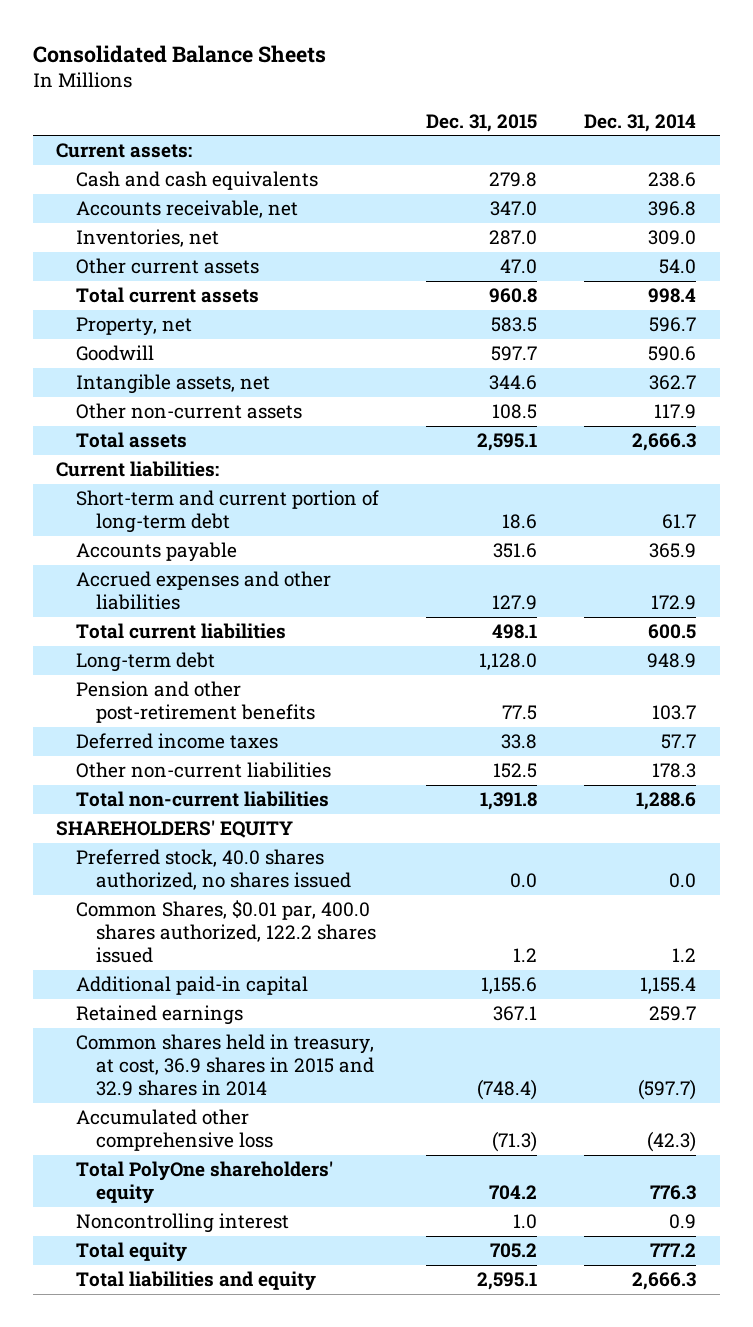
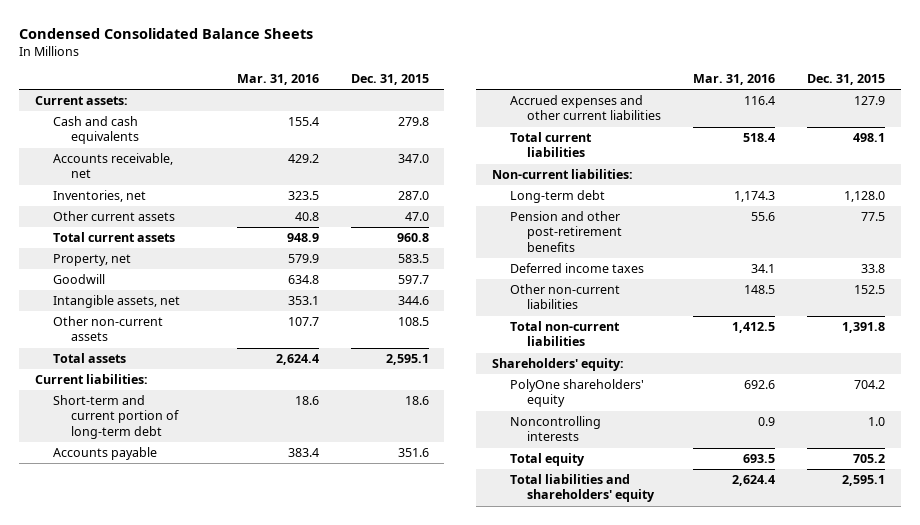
[32,44,326,63] Consolidated Balance Sheets -> [19,27,314,39] Condensed Consolidated Balance Sheets
[584,113,697,132] Dec. 31, 2014 -> none
none -> [236,74,319,86] Mar. 31, 2016
[76,571,332,611] Accrued expenses and other liabilities -> [509,95,662,121] Accrued expenses and other current liabilities
none -> [491,169,633,180] Non-current liabilities:
[76,849,351,891] Preferred stock, 40.0 shares authorized, no shares issued -> none
[76,900,376,963] Common Shares, $0.01 par, 400.0 shares authorized, 122.2 shares issued -> none
[76,976,309,996] Additional paid-in capital -> none
[76,1005,244,1026] Retained earnings -> none
[76,1034,375,1096] Common shares held in treasury, at cost, 36.9 shares in 2015 and 32.9 shares in 2014 -> none
[76,1109,273,1152] Accumulated other comprehensive loss -> none
[56,820,294,839] SHAREHOLDERS' EQUITY -> [491,358,624,372] Shareholders' equity:
[76,1161,334,1205] Total PolyOne shareholders' equity -> [509,379,644,408] PolyOne shareholders' equity
[76,1213,290,1234] Noncontrolling interest -> [509,416,601,442] Noncontrolling interests
[76,1271,317,1292] Total liabilities and equity -> [509,474,656,503] Total liabilities and shareholders' equity

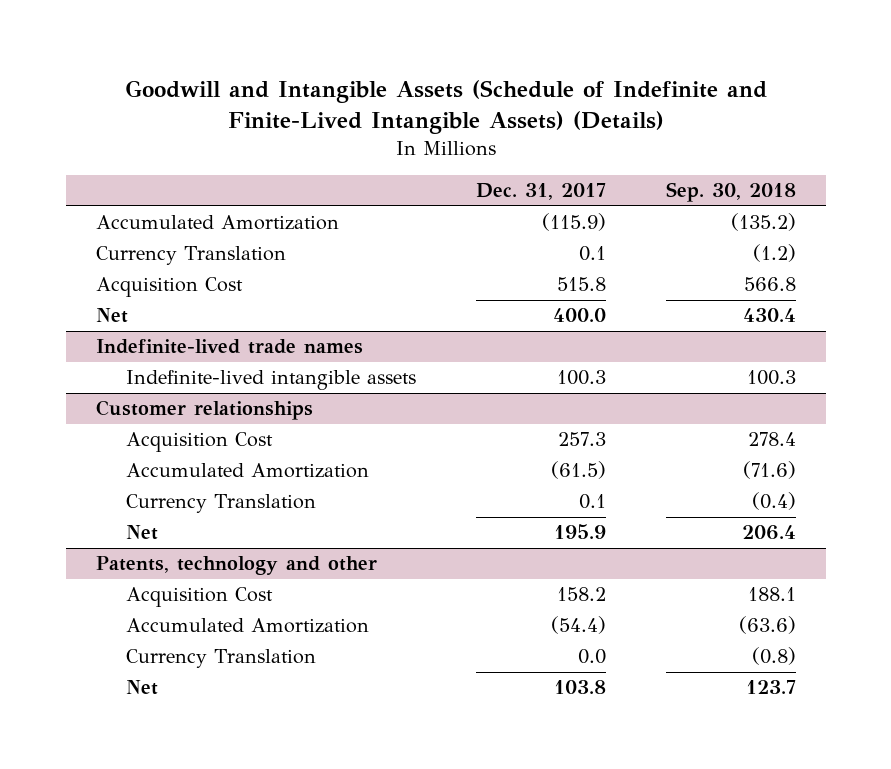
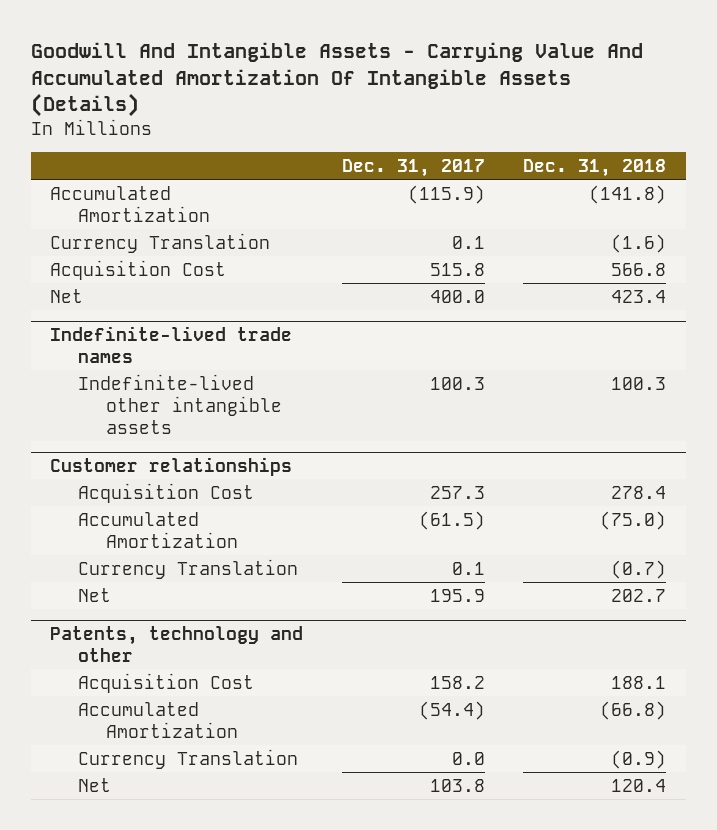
[124,79,767,134] Goodwill and Intangible Assets (Schedule of Indefinite and Finite-Lived Intangible Assets) (Details) -> [31,41,644,118] Goodwill And Intangible Assets - Carrying Value And Accumulated Amortization Of Intangible Assets (Details)
[665,182,796,203] Sep. 30, 2018 -> none
none -> [523,158,667,177] Dec. 31, 2018
[125,370,416,391] Indefinite-lived intangible assets -> [77,373,282,434] Indefinite-lived other intangible assets

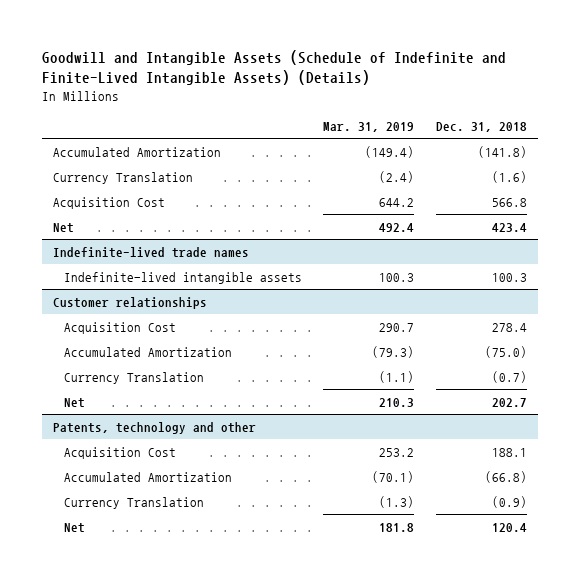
[31,41,644,118] Goodwill And Intangible Assets - Carrying Value And Accumulated Amortization Of Intangible Assets (Details) -> [41,50,506,86] Goodwill and Intangible Assets (Schedule of Indefinite and Finite-Lived Intangible Assets) (Details)
[341,158,485,177] Dec. 31, 2017 -> none
none -> [323,121,415,132] Mar. 31, 2019
[77,373,282,434] Indefinite-lived other intangible assets -> [63,271,302,284] Indefinite-lived intangible assets

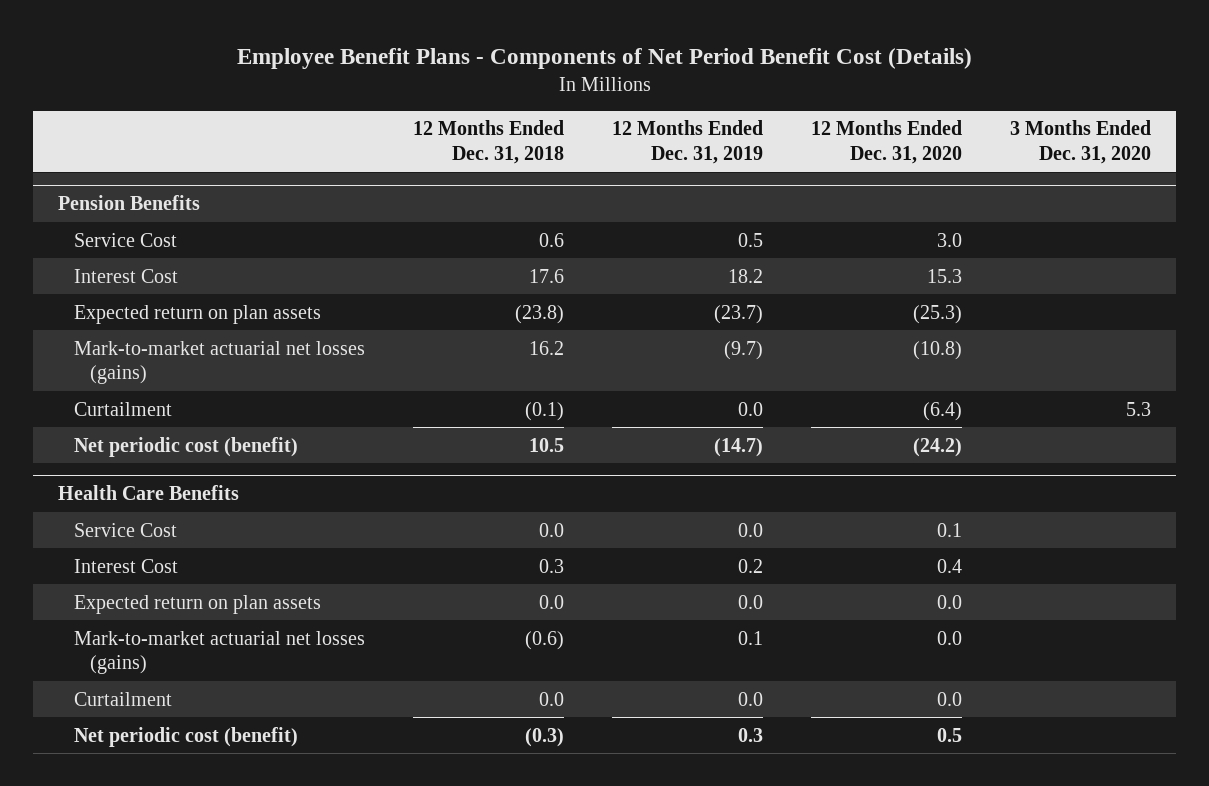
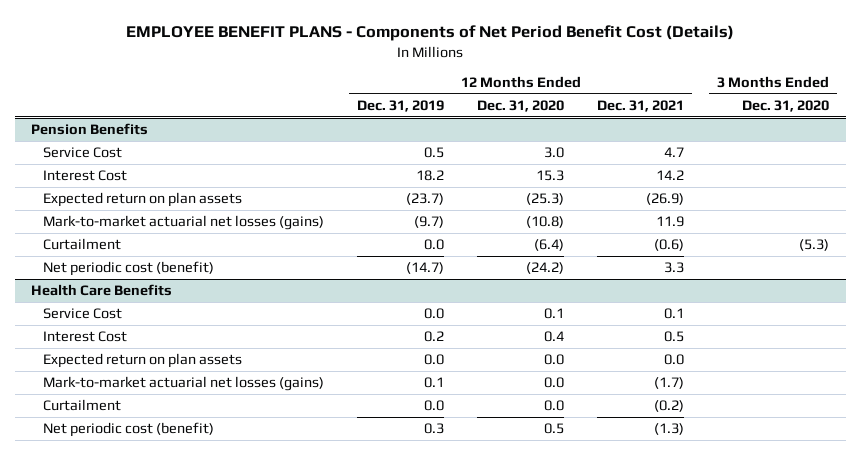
[236,48,972,70] Employee Benefit Plans - Components of Net Period Benefit Cost (Details) -> [126,25,735,42] EMPLOYEE BENEFIT PLANS - Components of Net Period Benefit Cost (Details)
[413,120,565,165] 12 Months Ended Dec. 31, 2018 -> none
none -> [597,99,685,112] Dec. 31, 2021
[1126,401,1152,416] 5.3 -> [799,239,830,252] (5.3)

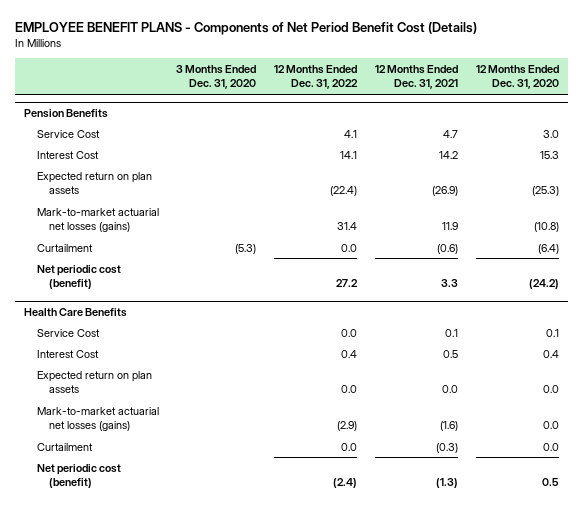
[357,99,445,112] Dec. 31, 2019 -> none
none -> [274,65,359,90] 12 Months Ended Dec. 31, 2022
[654,377,685,390] (1.7) -> [439,421,458,432] (1.6)
[654,400,685,413] (0.2) -> [435,442,458,453] (0.3)

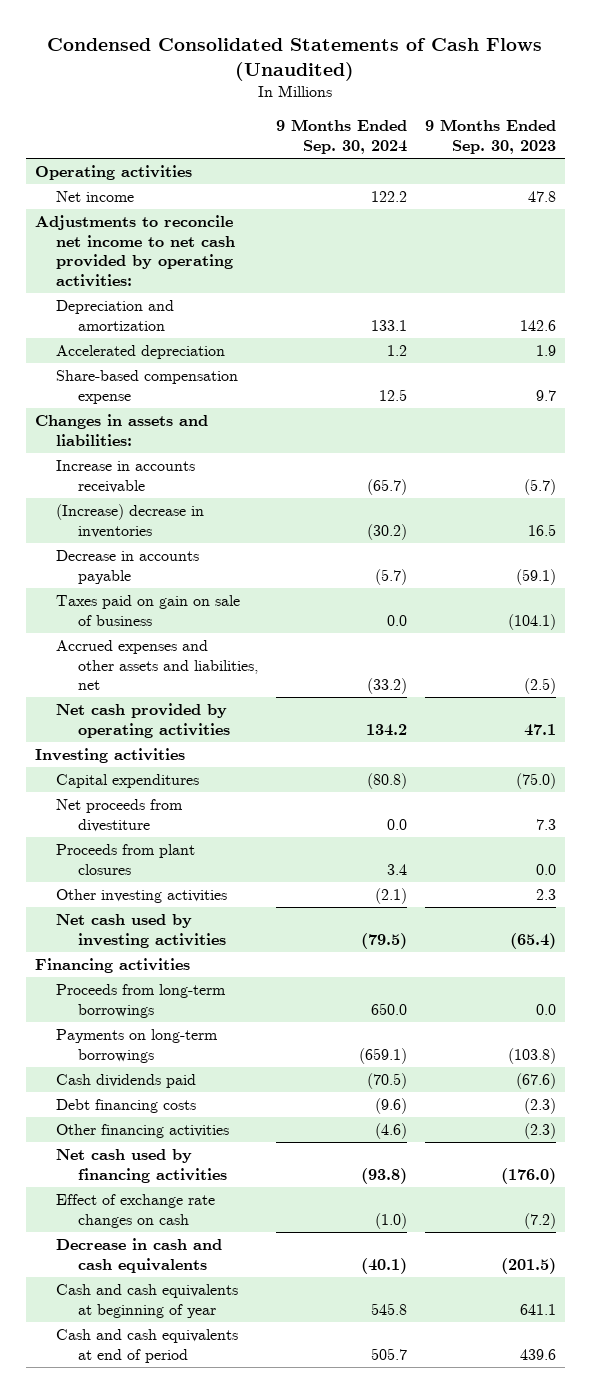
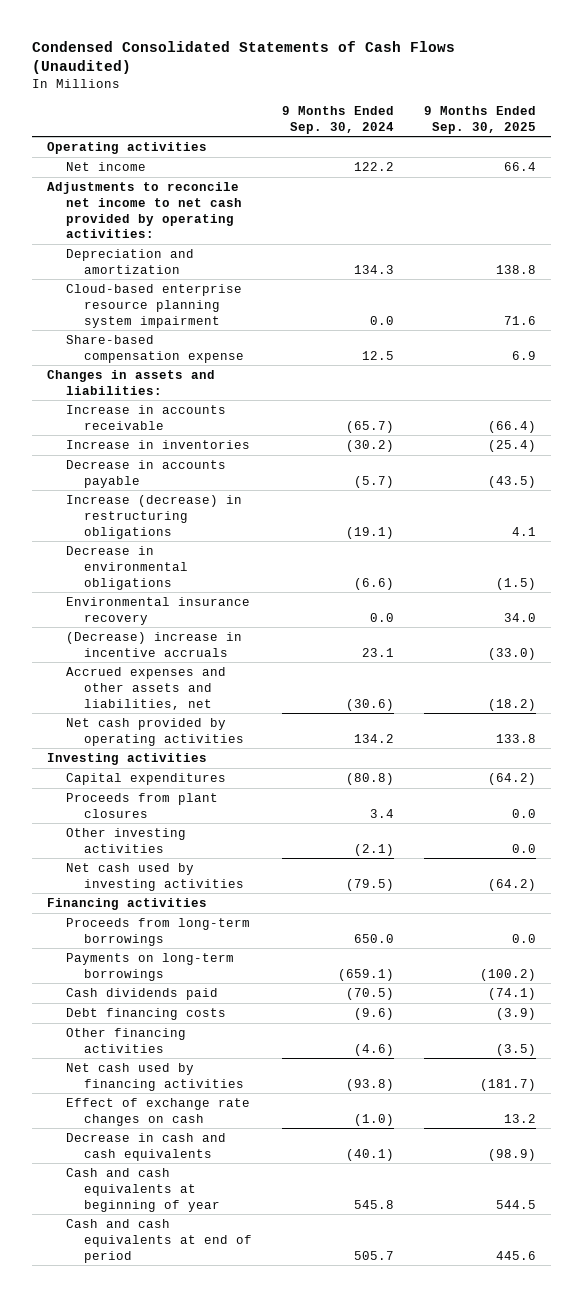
[424,119,556,155] 9 Months Ended Sep. 30, 2023 -> none
none -> [424,105,537,134] 9 Months Ended Sep. 30, 2025
[56,345,226,360] Accelerated depreciation -> none
[370,319,407,331] 133.1 -> [354,264,395,274] 134.3
none -> [65,283,242,328] Cloud-based enterprise resource planning system impairment
[56,504,205,538] (Increase) decrease in inventories -> [65,439,250,449] Increase in inventories
[56,595,241,626] Taxes paid on gain on sale of business -> none
none -> [65,494,242,539] Increase (decrease) in restructuring obligations
none -> [65,545,189,590] Decrease in environmental obligations
none -> [65,596,250,625] Environmental insurance recovery
none -> [65,631,242,657] (Decrease) increase in incentive accruals
[366,678,407,695] (33.2) -> [346,698,395,711] (30.6)
[56,799,184,832] Net proceeds from divestiture -> none

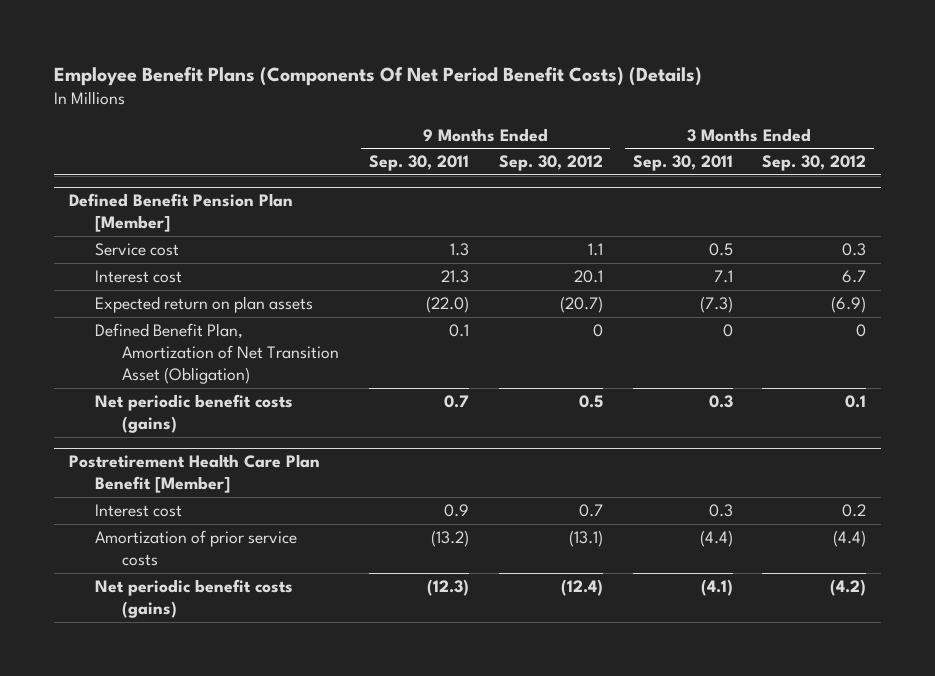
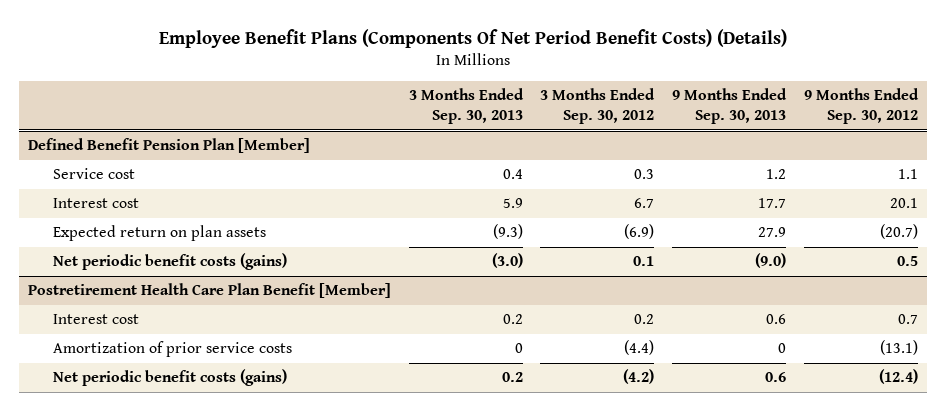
[368,155,469,172] Sep. 30, 2011 -> none
[632,155,733,172] Sep. 30, 2011 -> none
none -> [408,88,524,124] 3 Months Ended Sep. 30, 2013
none -> [672,88,788,124] 9 Months Ended Sep. 30, 2013
[95,323,340,385] Defined Benefit Plan, Amortization of Net Transition Asset (Obligation) -> none

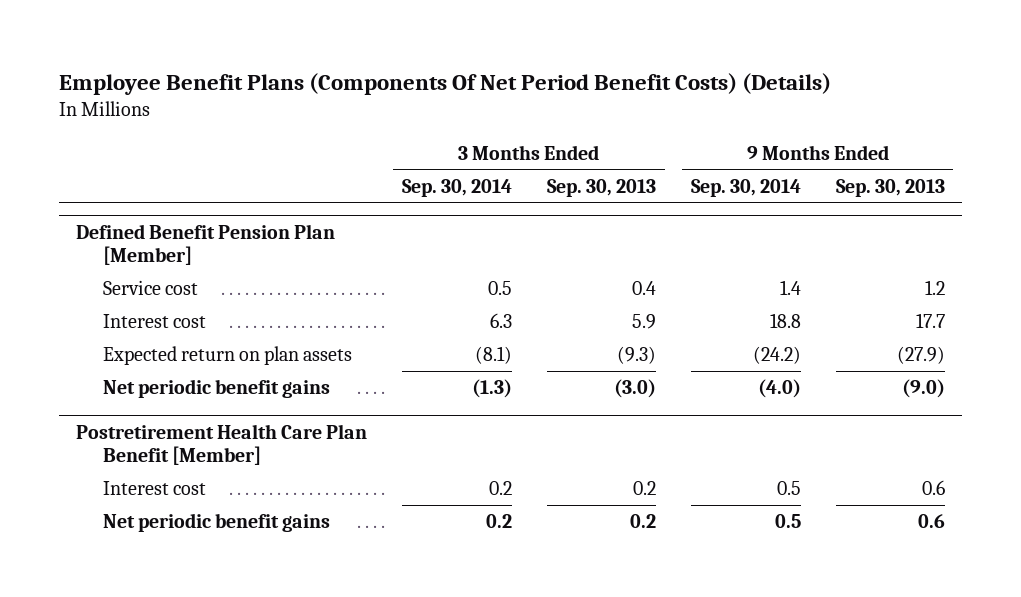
[540,88,656,124] 3 Months Ended Sep. 30, 2012 -> none
[803,88,919,124] 9 Months Ended Sep. 30, 2012 -> none
none -> [402,178,513,197] Sep. 30, 2014
none -> [690,178,801,197] Sep. 30, 2014
[758,227,787,238] 27.9 -> [896,346,945,365] (27.9)
[52,253,287,271] Net periodic benefit costs (gains) -> [103,379,331,399] Net periodic benefit gains
[52,341,292,358] Amortization of prior service costs -> none
[52,369,287,387] Net periodic benefit costs (gains) -> [103,513,331,533] Net periodic benefit gains

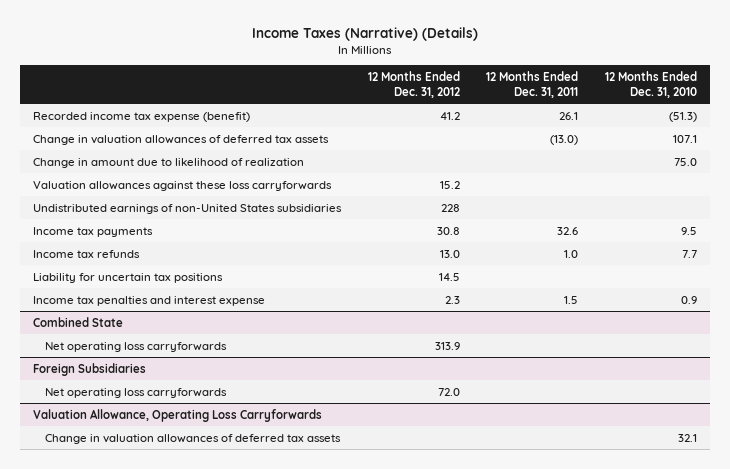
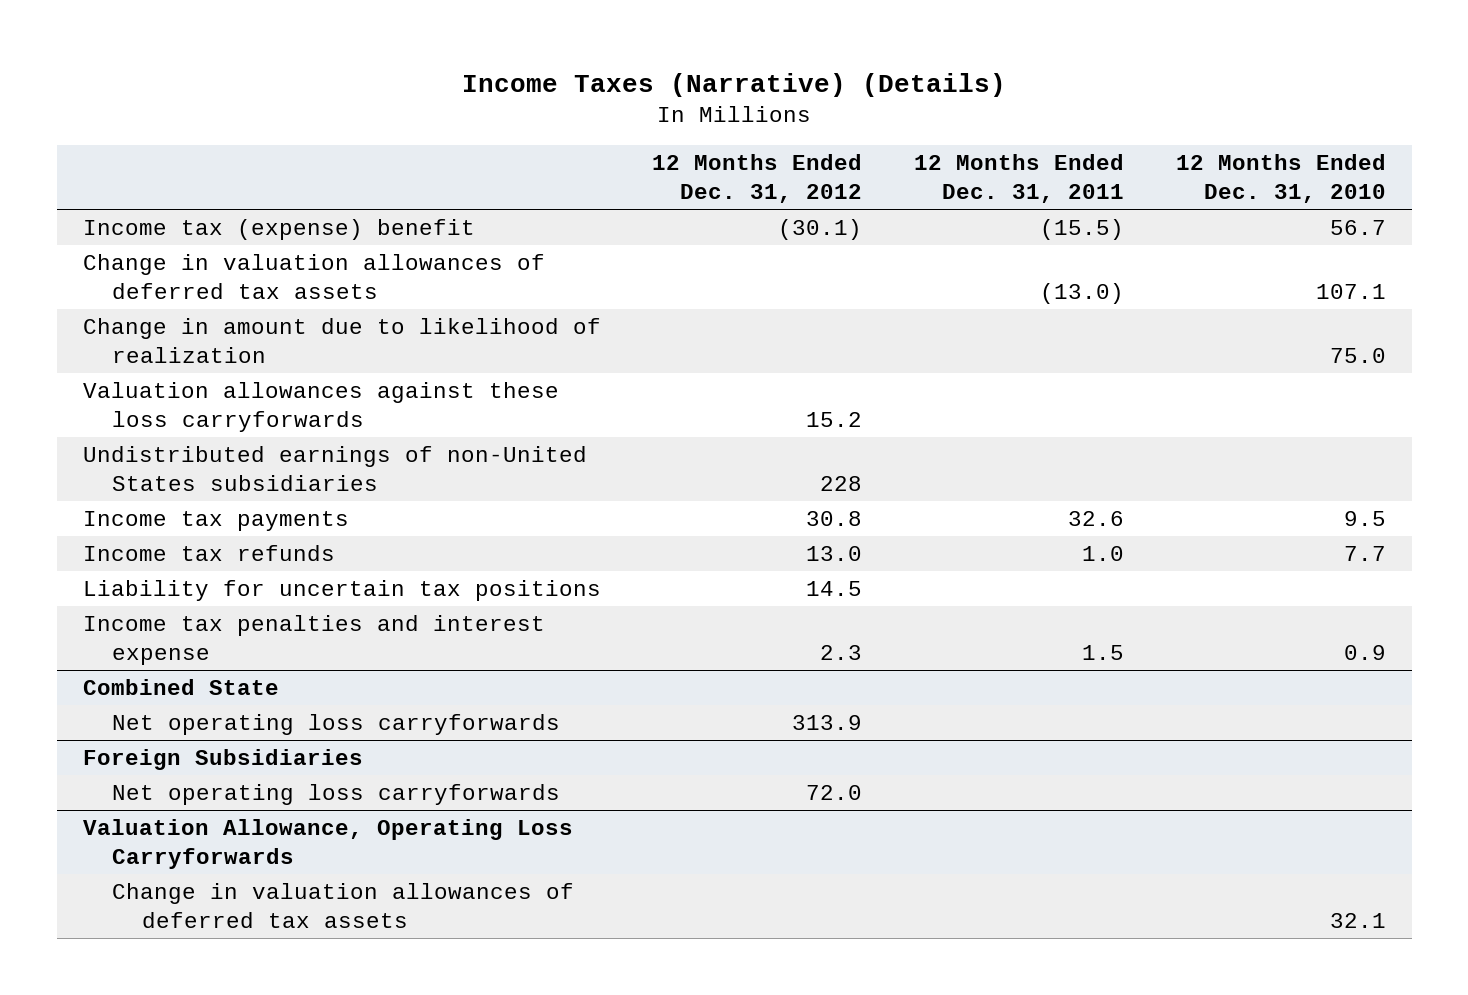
[33,111,251,122] Recorded income tax expense (benefit) -> [82,219,475,241] Income tax (expense) benefit
[439,111,460,120] 41.2 -> [778,219,863,241] (30.1)
[559,111,579,120] 26.1 -> [1040,219,1125,241] (15.5)
[668,111,697,122] (51.3) -> [1329,220,1386,236] 56.7

